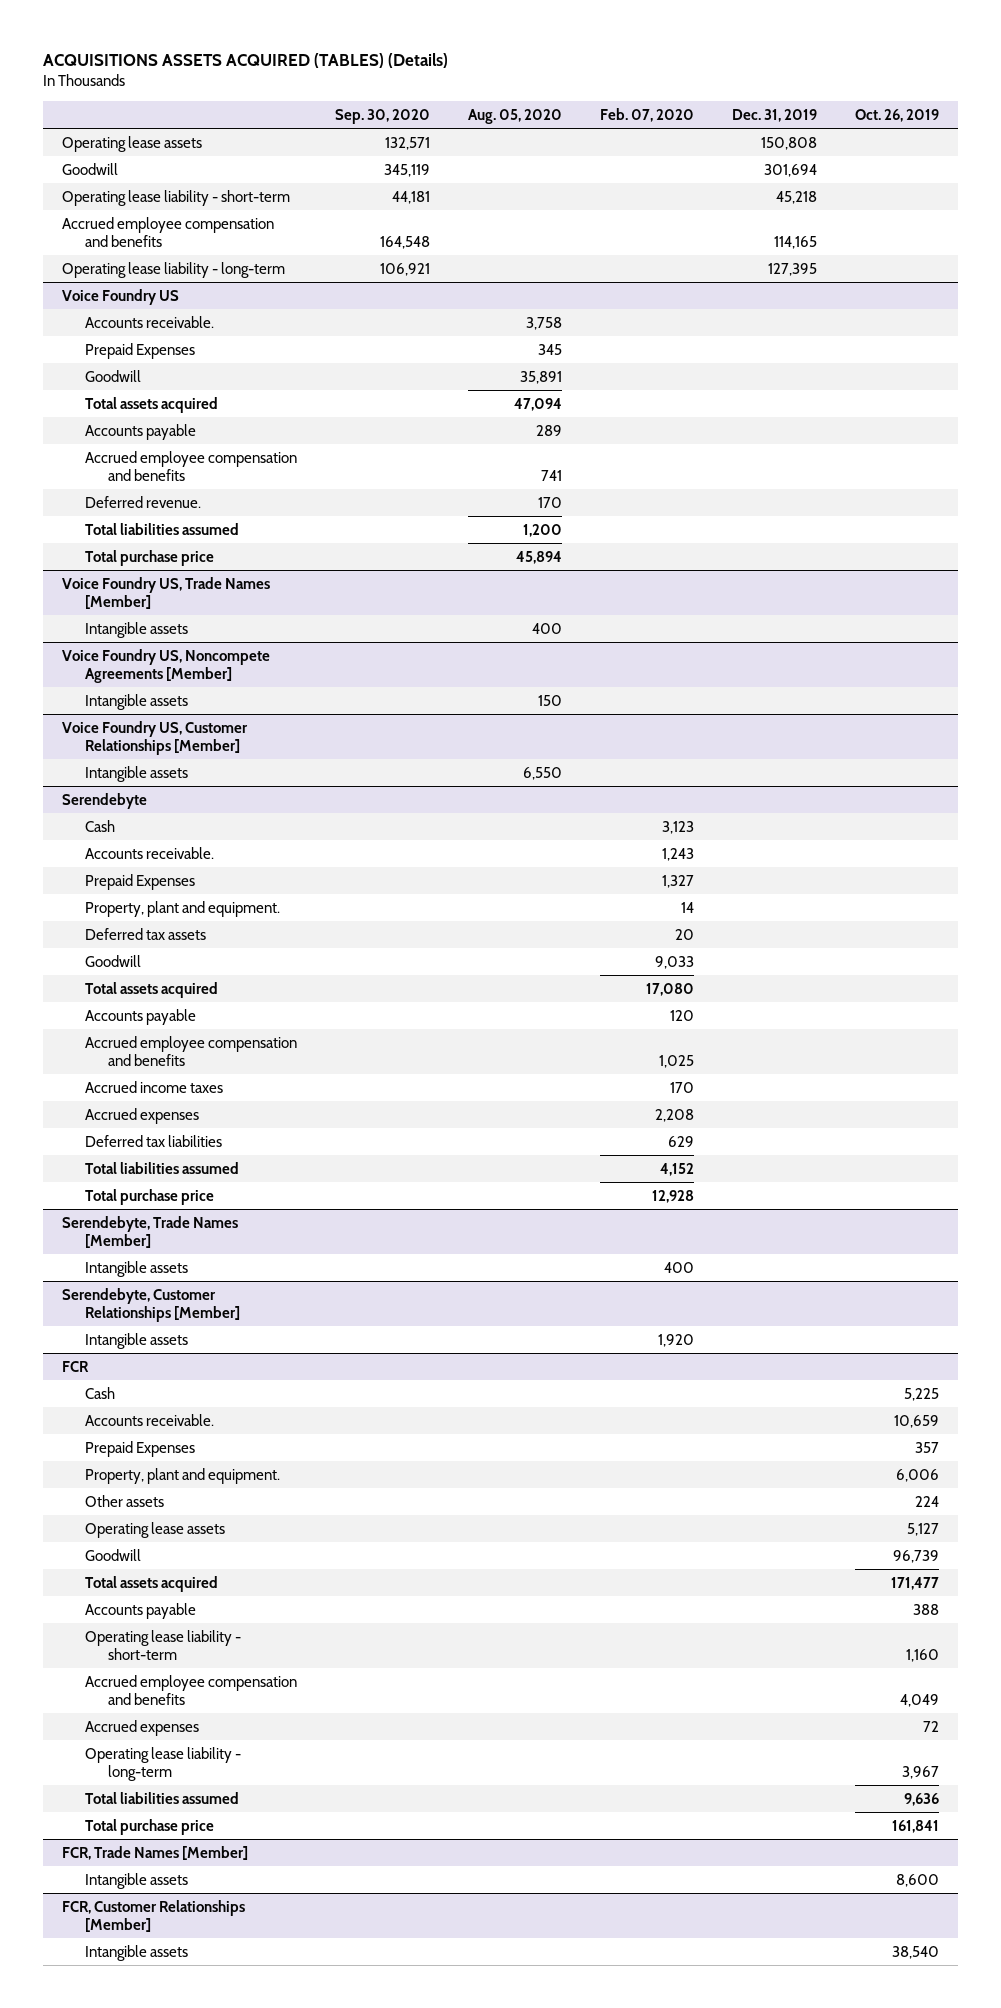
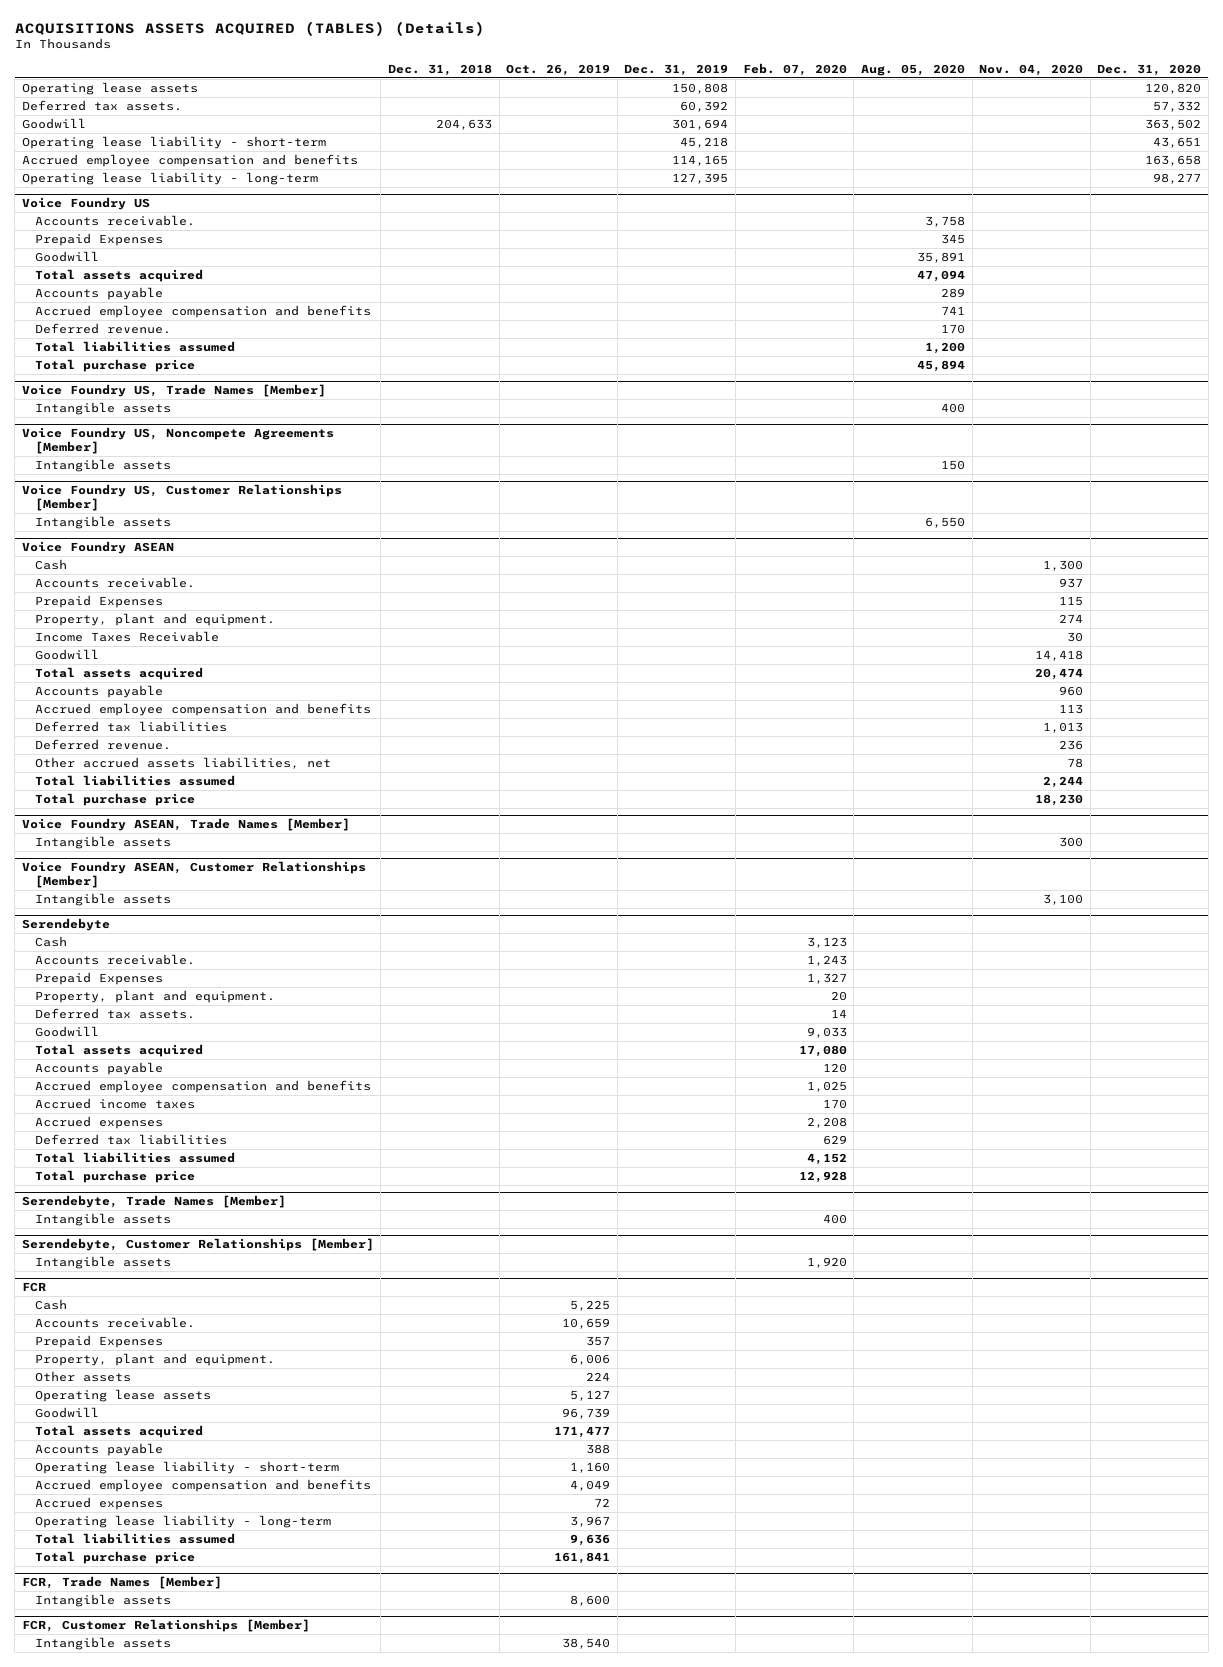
[335,108,431,124] Sep. 30, 2020 -> none
none -> [387,63,492,76] Dec. 31, 2018
none -> [979,63,1084,76] Nov. 04, 2020
none -> [1097,63,1202,76] Dec. 31, 2020
none -> [21,99,182,111] Deferred tax assets.
none -> [21,541,174,555] Voice Foundry ASEAN
none -> [35,558,68,570] Cash
none -> [35,576,196,588] Accounts receivable.
none -> [35,594,164,608] Prepaid Expenses
none -> [35,612,276,626] Property, plant and equipment.
none -> [35,630,220,642] Income Taxes Receivable
none -> [35,648,100,660] Goodwill
none -> [35,666,204,680] Total assets acquired
none -> [35,684,164,698] Accounts payable
none -> [35,702,372,716] Accrued employee compensation and benefits
none -> [35,720,228,732] Deferred tax liabilities
none -> [35,738,172,750] Deferred revenue.
none -> [35,756,332,769] Other accrued assets liabilities, net
none -> [35,774,236,786] Total liabilities assumed
none -> [35,792,196,806] Total purchase price
none -> [21,818,350,832] Voice Foundry ASEAN, Trade Names [Member]
none -> [35,835,172,849] Intangible assets
none -> [21,861,366,889] Voice Foundry ASEAN, Customer Relationships [Member]
none -> [35,892,172,906] Intangible assets
[681,901,695,913] 14 -> [830,990,847,1001] 20
[85,927,207,940] Deferred tax assets -> [35,1007,196,1019] Deferred tax assets.
[675,928,695,940] 20 -> [830,1008,847,1018] 14

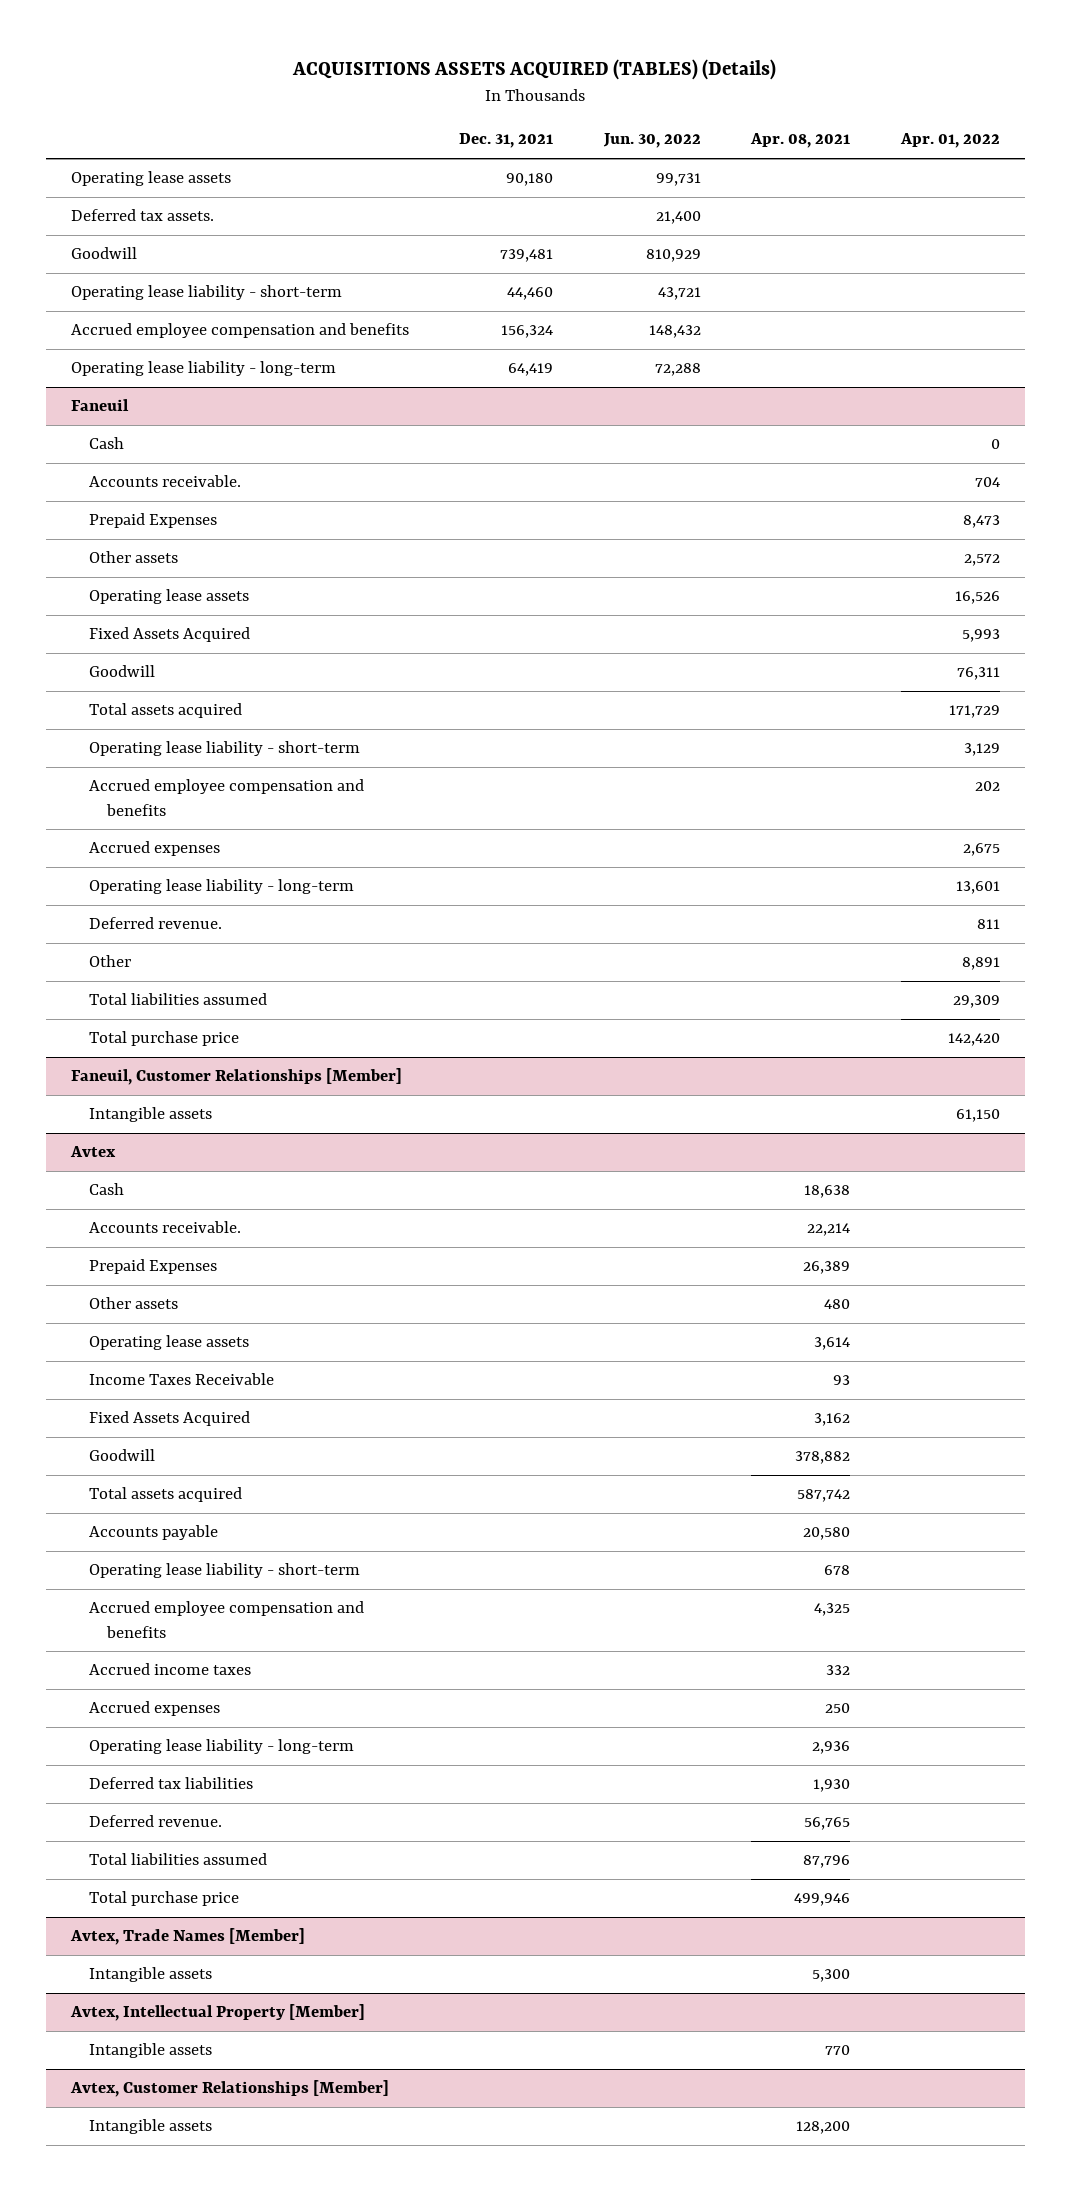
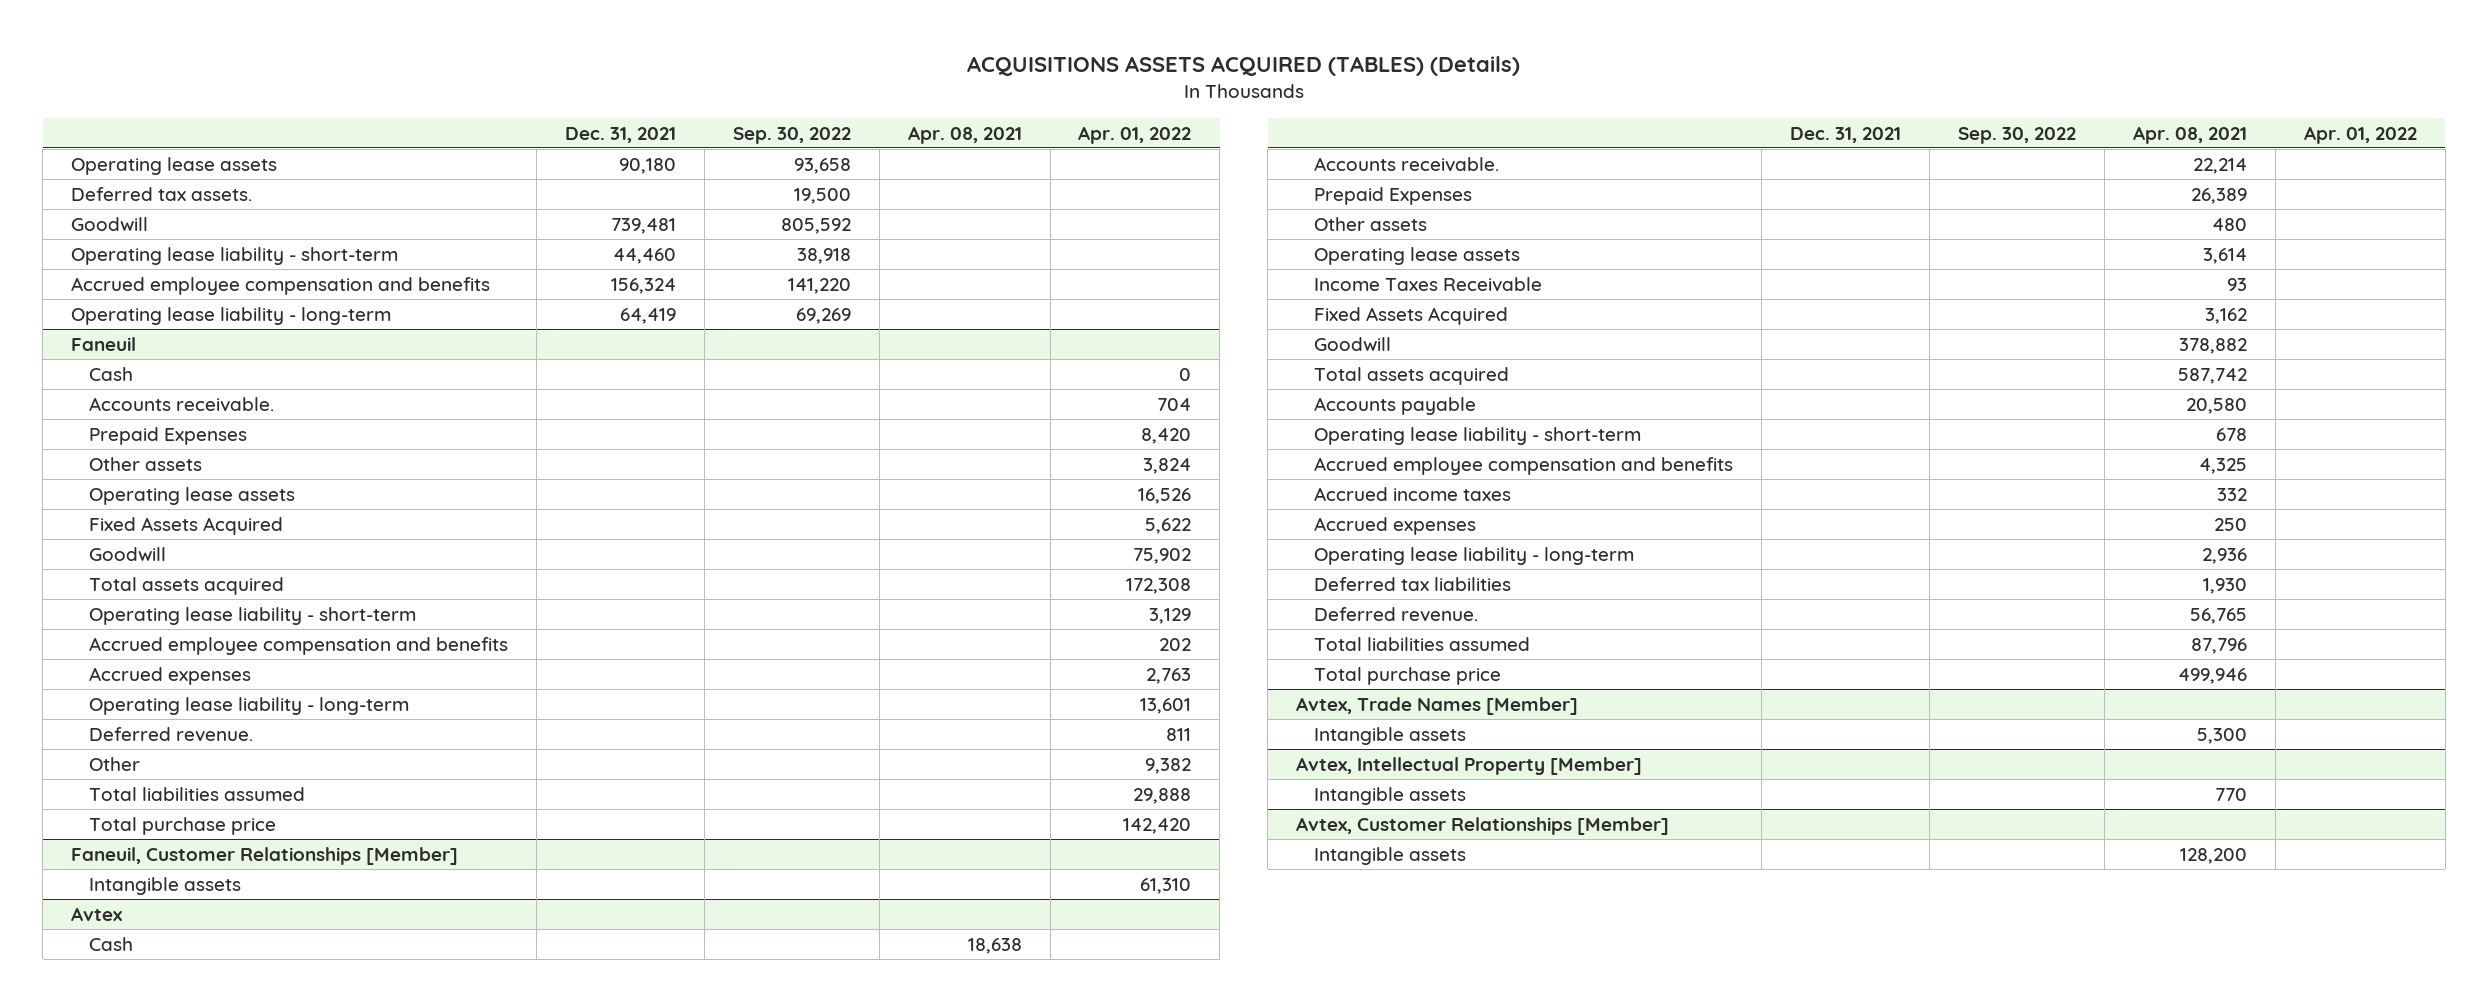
[602,133,701,149] Jun. 30, 2022 -> none
none -> [732,126,851,144] Sep. 30, 2022
[962,515,1000,529] 8,473 -> [1141,428,1192,445] 8,420
[963,554,1000,567] 2,572 -> [1143,458,1192,475] 3,824
[961,629,1000,643] 5,993 -> [1145,518,1192,535] 5,622
[956,667,1000,681] 76,311 -> [1133,548,1192,565] 75,902
[948,705,1000,719] 171,729 -> [1126,578,1192,595] 172,308
[962,843,1000,857] 2,675 -> [1146,668,1192,685] 2,763
[961,957,1000,971] 8,891 -> [1145,758,1192,775] 9,382
[952,995,1000,1009] 29,309 -> [1133,788,1192,805] 29,888
[955,1109,1000,1123] 61,150 -> [1140,878,1192,895] 61,310

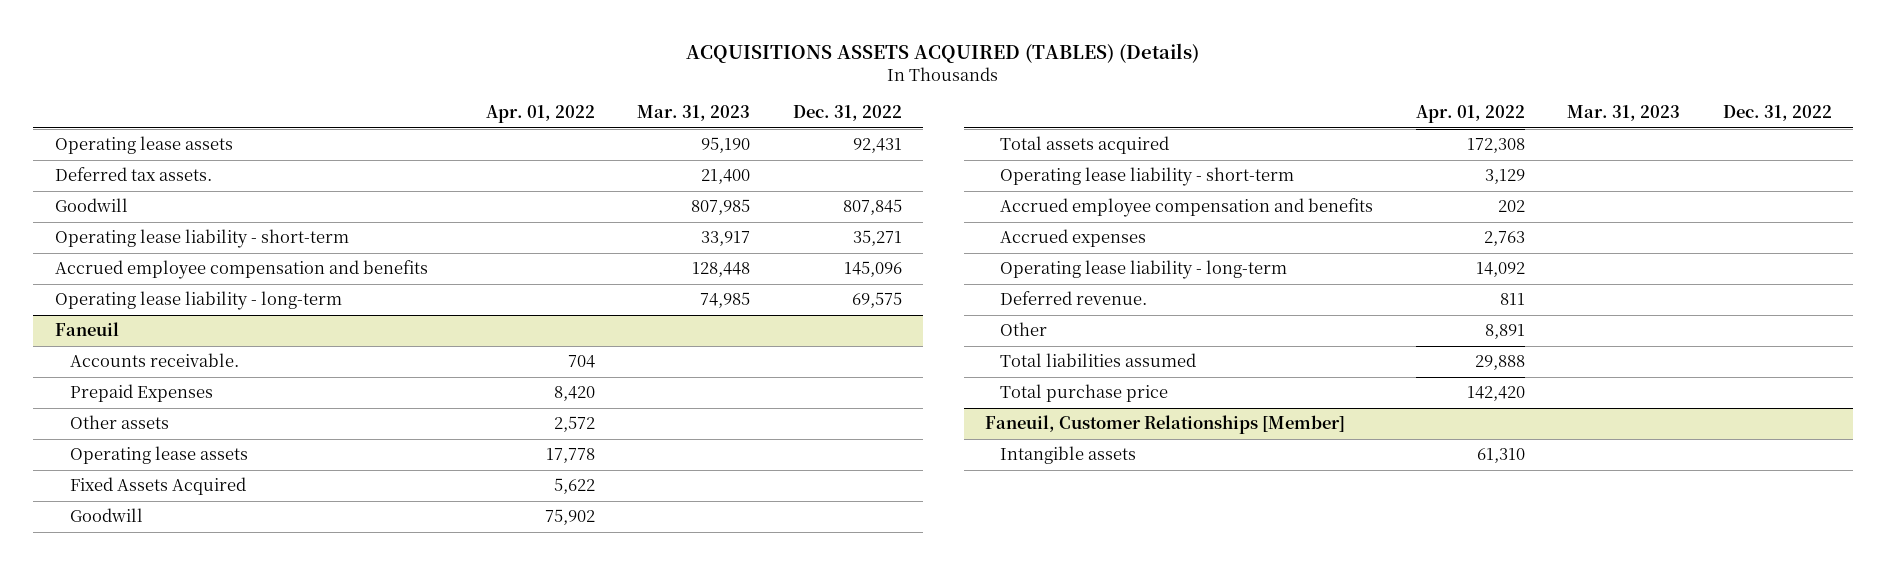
[564,126,676,143] Dec. 31, 2021 -> none
[732,126,851,144] Sep. 30, 2022 -> none
[907,125,1022,144] Apr. 08, 2021 -> none
none -> [637,105,751,122] Mar. 31, 2023
none -> [792,105,902,122] Dec. 31, 2022
[88,367,133,382] Cash -> none
[1143,458,1192,475] 3,824 -> [553,416,595,433] 2,572
[1138,488,1192,505] 16,526 -> [545,448,595,464] 17,778
[1140,698,1192,715] 13,601 -> [1475,262,1525,278] 14,092
[1145,758,1192,775] 9,382 -> [1484,324,1525,340] 8,891
[71,907,123,922] Avtex -> none
[88,937,133,952] Cash -> none
[1314,157,1500,173] Accounts receivable. -> none
[1314,187,1473,206] Prepaid Expenses -> none
[1314,217,1428,232] Other assets -> none
[1314,247,1521,266] Operating lease assets -> none
[1314,277,1543,293] Income Taxes Receivable -> none
[1314,307,1509,326] Fixed Assets Acquired -> none
[1314,337,1392,352] Goodwill -> none
[1314,367,1510,386] Total assets acquired -> none
[1314,397,1477,416] Accounts payable -> none
[1314,427,1642,446] Operating lease liability - short-term -> none
[1314,457,1734,476] Accrued employee compensation and benefits -> none
[1314,487,1512,502] Accrued income taxes -> none
[1314,517,1477,536] Accrued expenses -> none
[1314,547,1635,566] Operating lease liability - long-term -> none
[1314,577,1512,592] Deferred tax liabilities -> none
[1314,607,1479,623] Deferred revenue. -> none
[1314,637,1531,652] Total liabilities assumed -> none
[1314,667,1502,686] Total purchase price -> none
[1296,697,1579,716] Avtex, Trade Names [Member] -> none
[1314,727,1467,746] Intangible assets -> none
[1296,757,1643,776] Avtex, Intellectual Property [Member] -> none
[1314,787,1467,806] Intangible assets -> none
[1296,817,1670,836] Avtex, Customer Relationships [Member] -> none
[1314,847,1467,866] Intangible assets -> none

